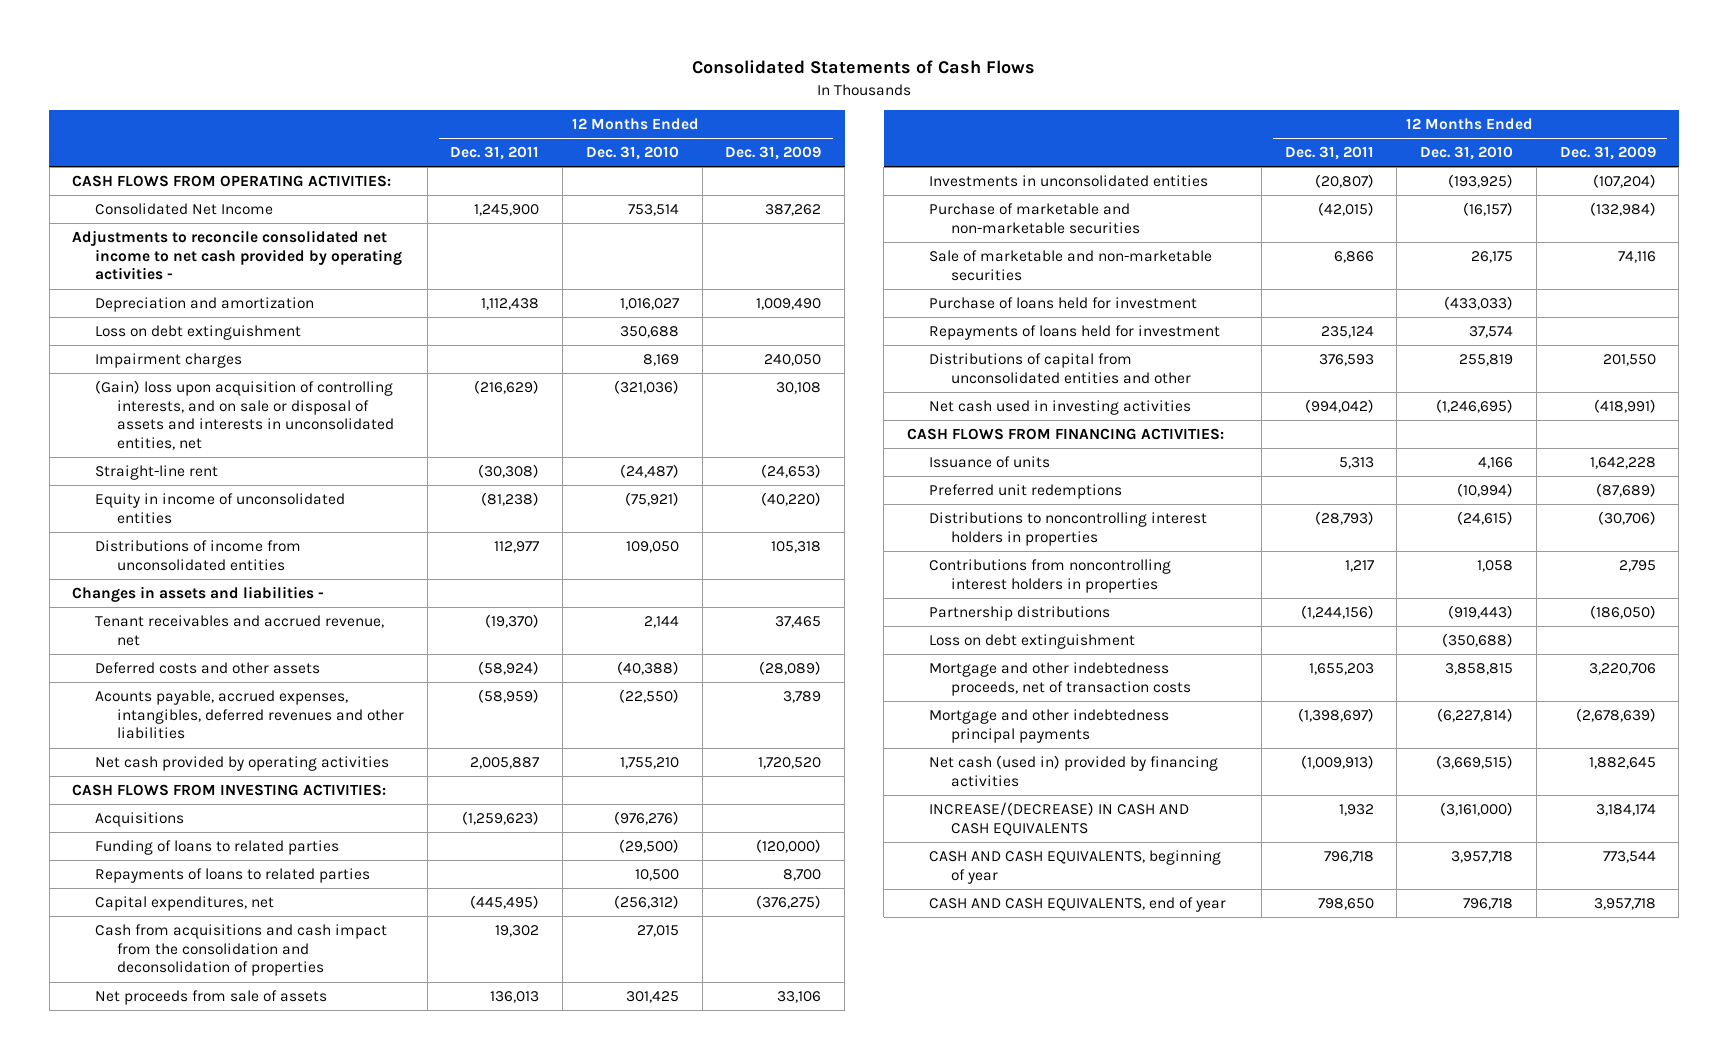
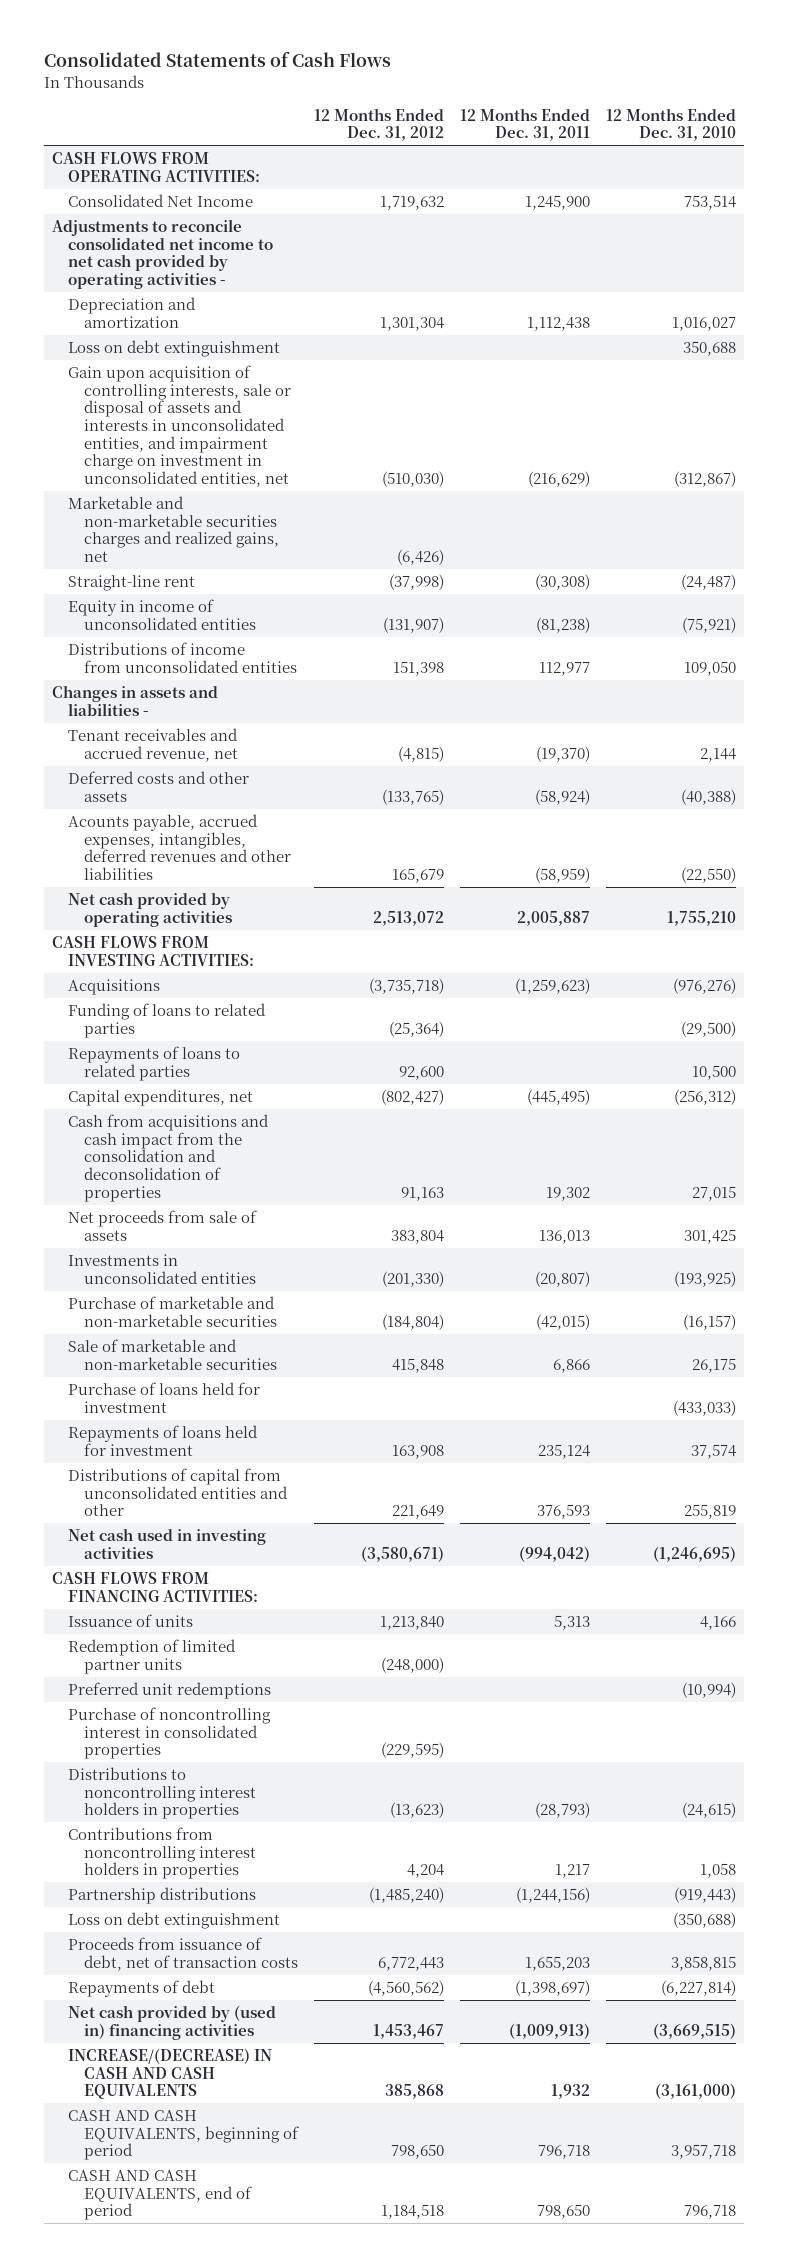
[725,146,822,161] Dec. 31, 2009 -> none
none -> [313,107,444,142] 12 Months Ended Dec. 31, 2012
[94,352,242,368] Impairment charges -> none
[94,379,394,451] (Gain) loss upon acquisition of controlling interests, and on sale or disposal of assets and interests in unconsolidated entities, net -> [67,365,291,487] Gain upon acquisition of controlling interests, sale or disposal of assets and interests in unconsolidated entities, and impairment charge on investment in unconsolidated entities, net
[613,379,679,394] (321,036) -> [674,470,737,487] (312,867)
none -> [67,496,279,562] Marketable and non-marketable securities charges and realized gains, net
none -> [67,1639,236,1674] Redemption of limited partner units
none -> [67,1707,271,1760] Purchase of noncontrolling interest in consolidated properties
[929,661,1192,696] Mortgage and other indebtedness proceeds, net of transaction costs -> [67,1937,298,1971] Proceeds from issuance of debt, net of transaction costs
[929,708,1170,743] Mortgage and other indebtedness principal payments -> [67,1980,215,1998] Repayments of debt
[929,754,1219,787] Net cash (used in) provided by financing activities -> [67,2005,276,2040] Net cash provided by (used in) financing activities
[929,849,1222,884] CASH AND CASH EQUIVALENTS, beginning of year -> [67,2110,299,2161] CASH AND CASH EQUIVALENTS, beginning of period
[929,896,1227,912] CASH AND CASH EQUIVALENTS, end of year -> [67,2170,252,2221] CASH AND CASH EQUIVALENTS, end of period

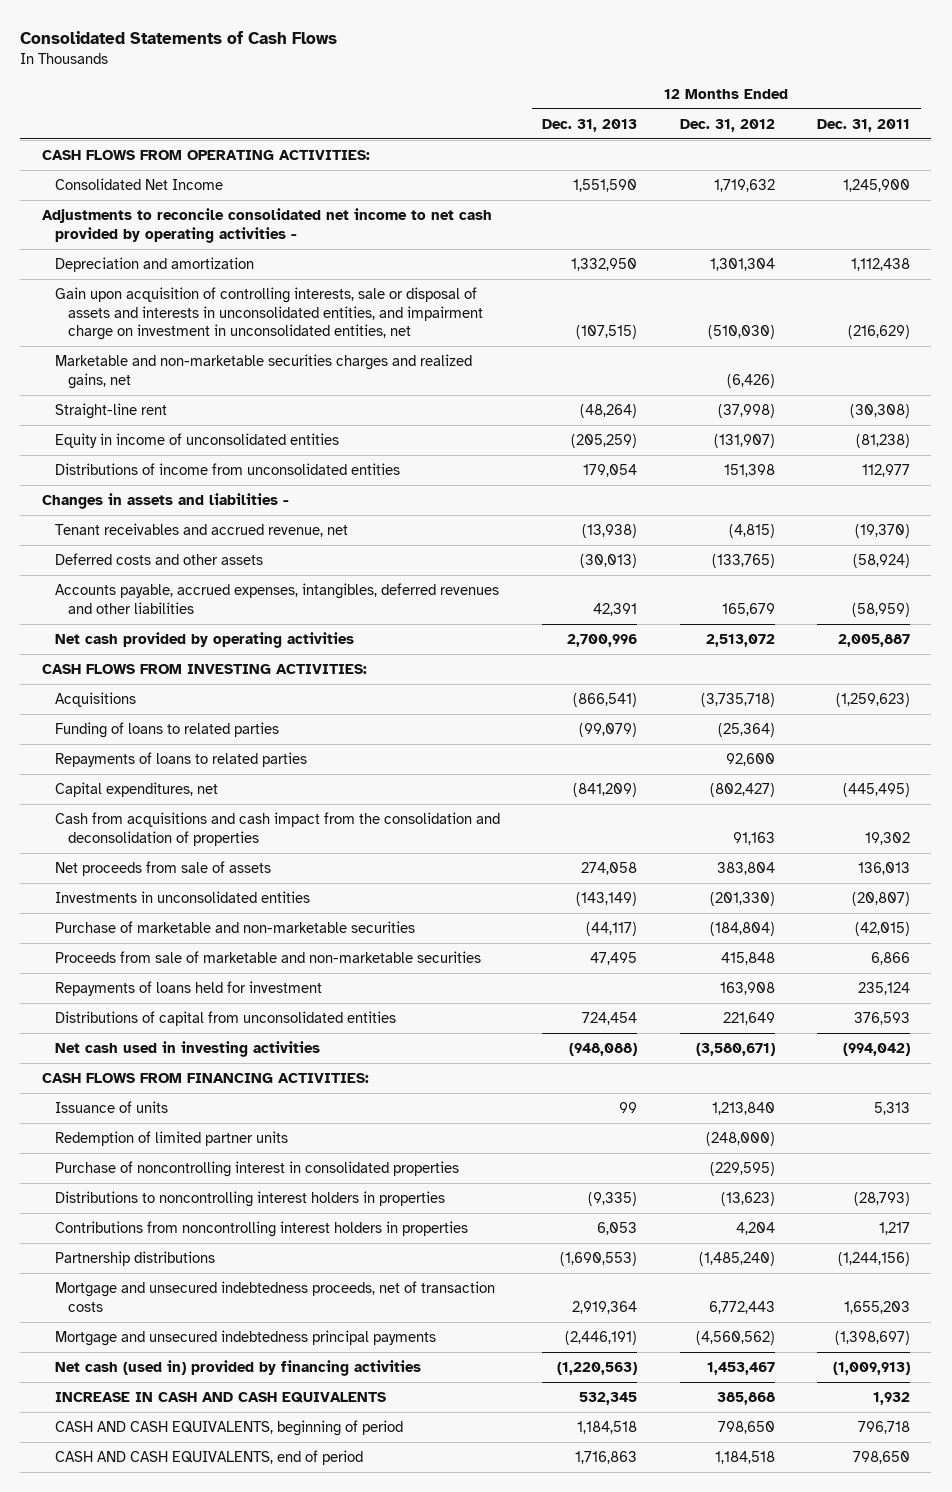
[606,107,737,142] 12 Months Ended Dec. 31, 2010 -> none
none -> [542,118,638,132] Dec. 31, 2013
[67,340,280,358] Loss on debt extinguishment -> none
[67,814,291,880] Acounts payable, accrued expenses, intangibles, deferred revenues and other liabilities -> [54,583,499,614] Accounts payable, accrued expenses, intangibles, deferred revenues and other liabilities
[67,1382,260,1413] Purchase of loans held for investment -> none
[67,1339,277,1370] Sale of marketable and non-marketable securities -> [54,951,481,964] Proceeds from sale of marketable and non-marketable securities
[67,1468,288,1517] Distributions of capital from unconsolidated entities and other -> [54,1011,396,1027] Distributions of capital from unconsolidated entities
[67,1682,271,1700] Preferred unit redemptions -> none
[67,1912,280,1930] Loss on debt extinguishment -> none
[67,1937,298,1971] Proceeds from issuance of debt, net of transaction costs -> [54,1281,495,1312] Mortgage and unsecured indebtedness proceeds, net of transaction costs
[67,1980,215,1998] Repayments of debt -> [54,1330,436,1347] Mortgage and unsecured indebtedness principal payments
[67,2005,276,2040] Net cash provided by (used in) financing activities -> [54,1360,421,1377] Net cash (used in) provided by financing activities
[67,2048,272,2100] INCREASE/(DECREASE) IN CASH AND CASH EQUIVALENTS -> [54,1392,386,1404] INCREASE IN CASH AND CASH EQUIVALENTS

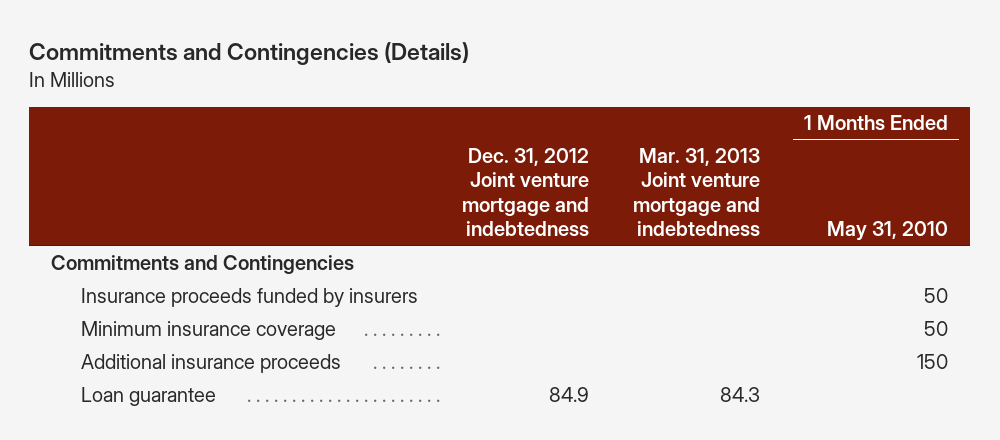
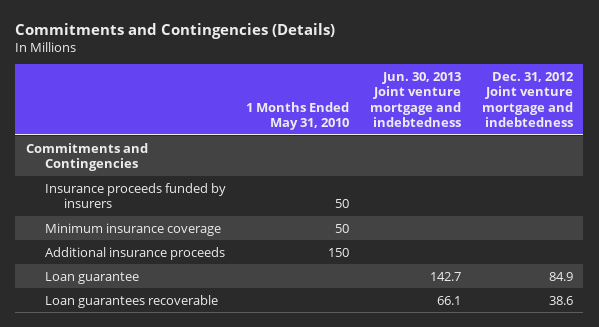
[633,148,761,237] Mar. 31, 2013 Joint venture mortgage and indebtedness -> none
none -> [370,71,462,128] Jun. 30, 2013 Joint venture mortgage and indebtedness
none -> [44,294,218,308] Loan guarantees recoverable

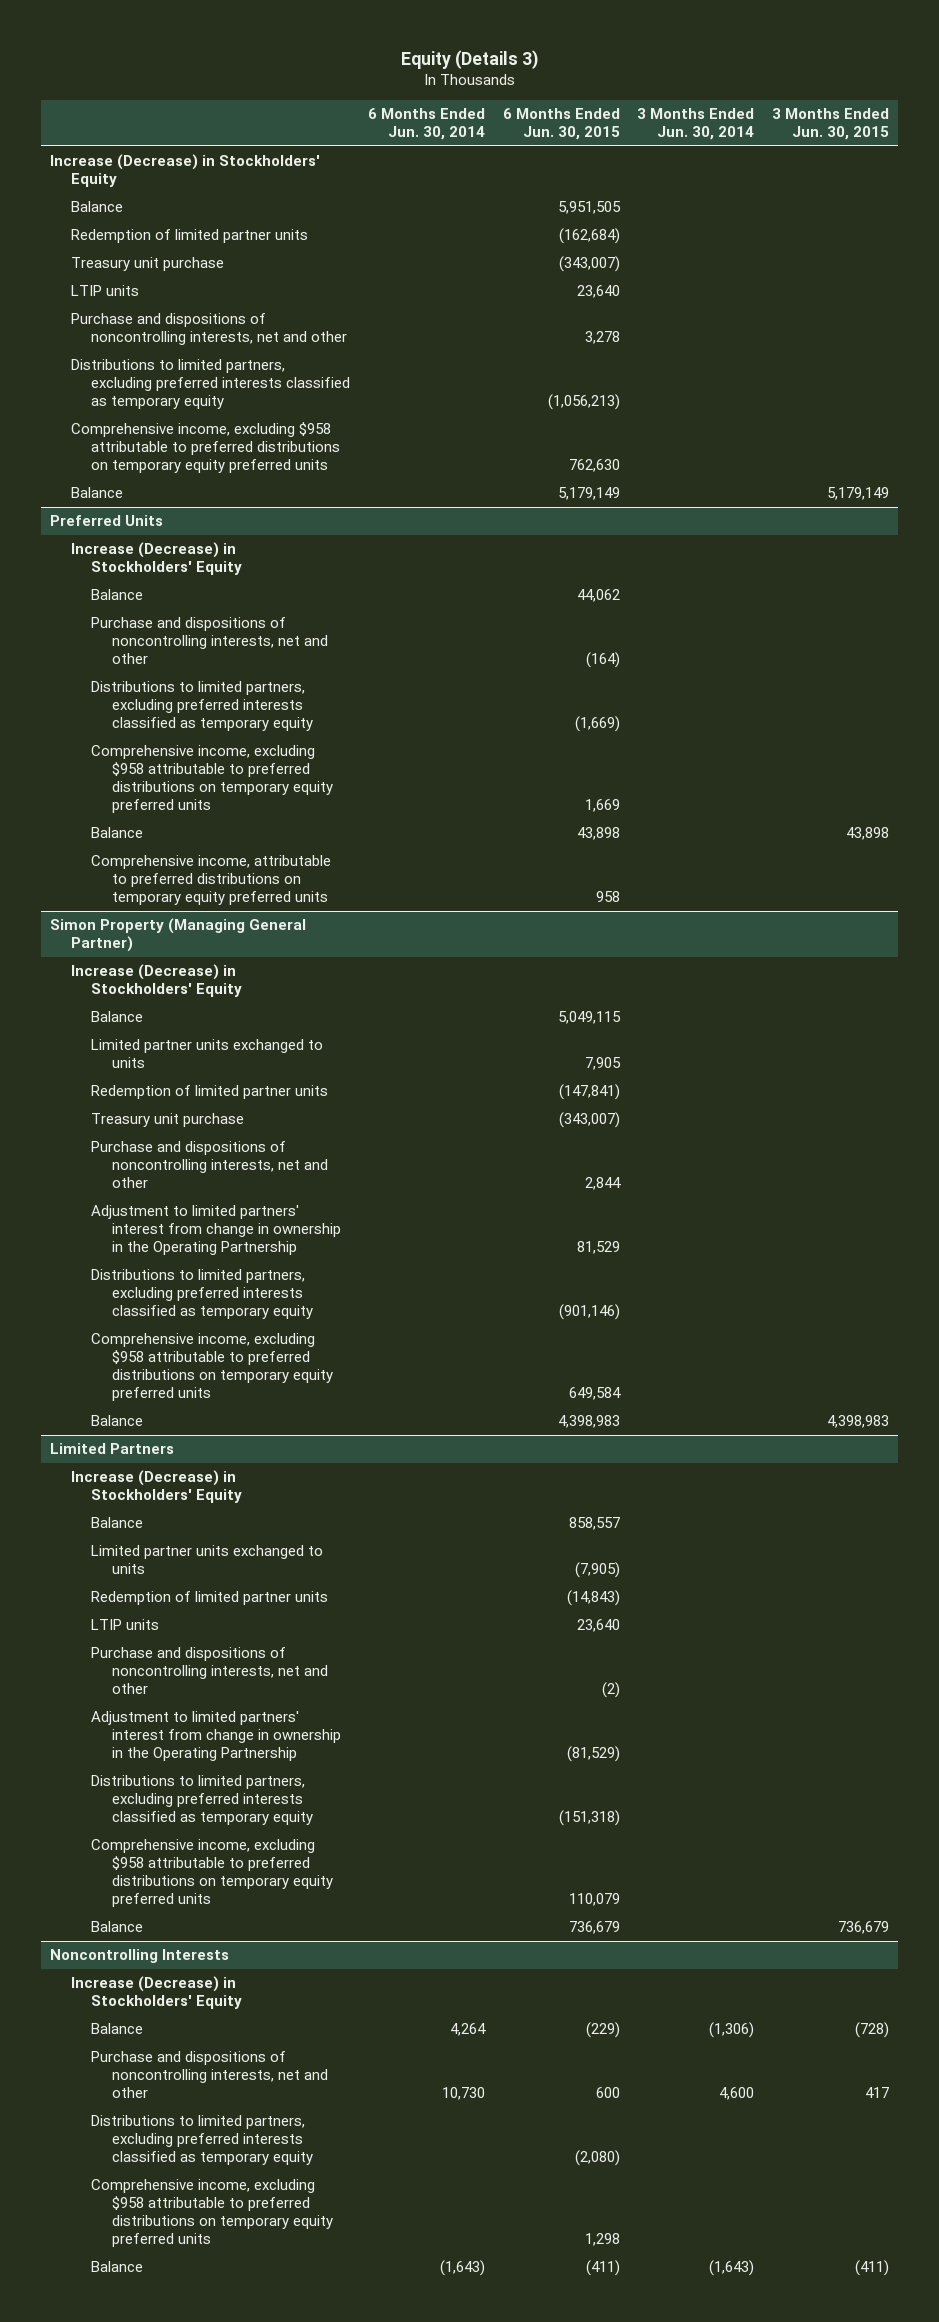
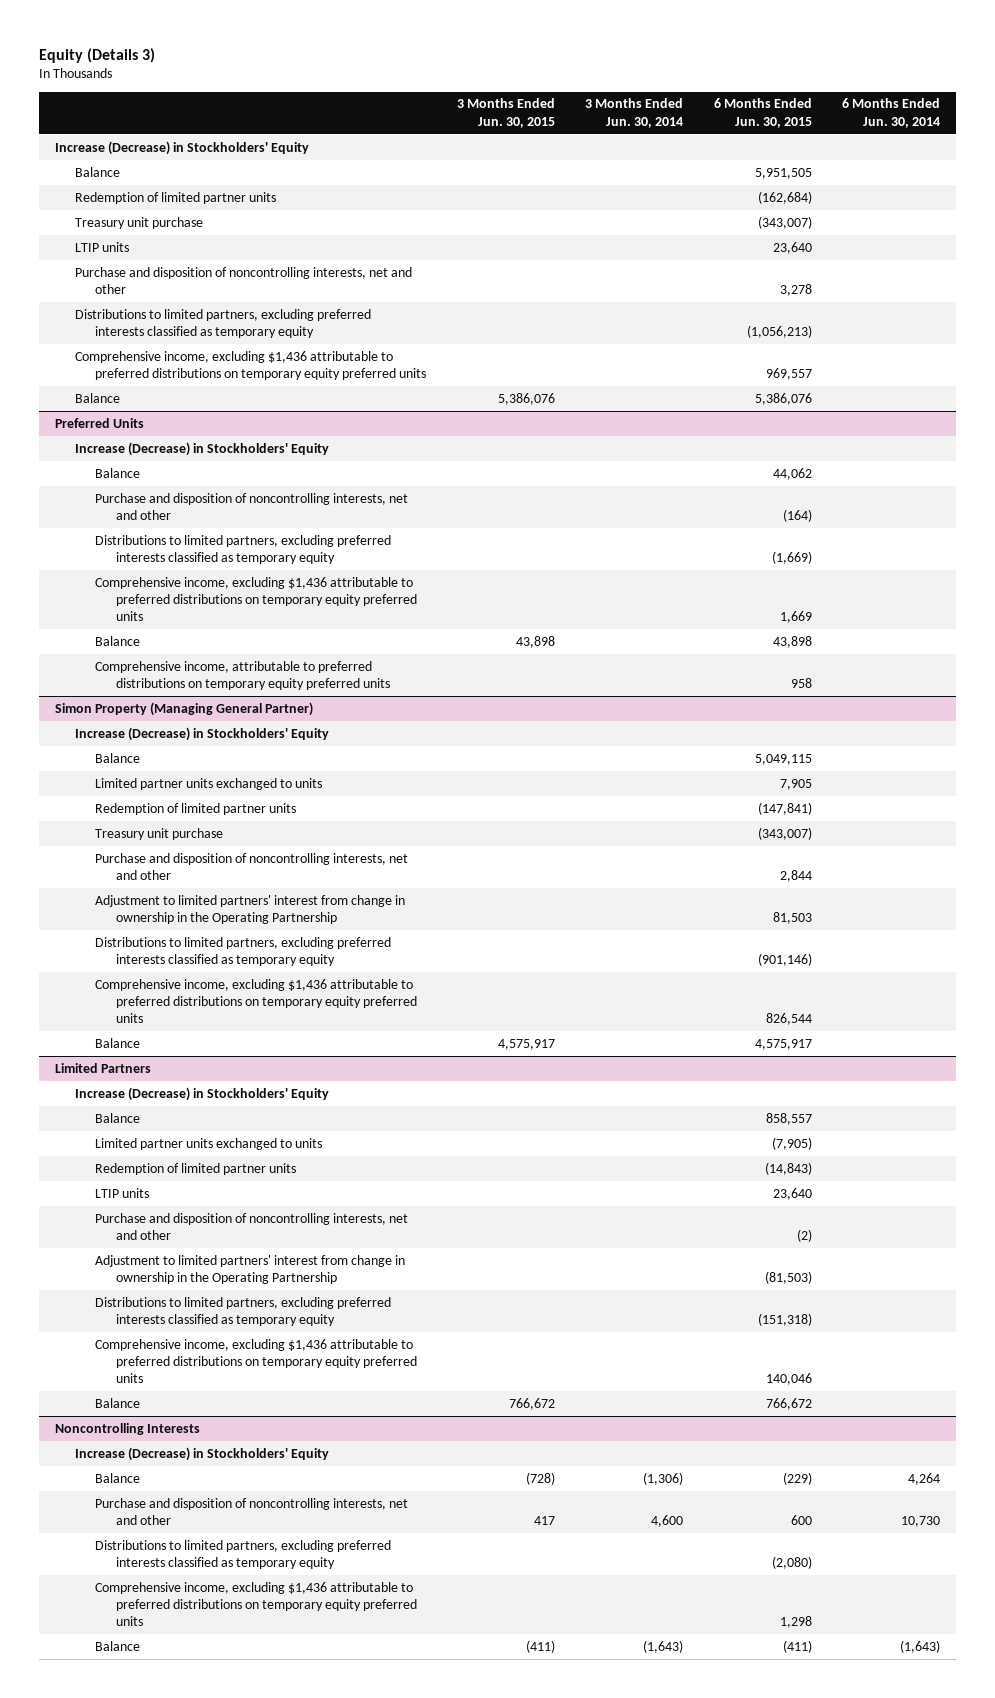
[70,313,348,346] Purchase and dispositions of noncontrolling interests, net and other -> [74,266,412,294] Purchase and disposition of noncontrolling interests, net and other
[70,422,341,474] Comprehensive income, excluding $958 attributable to preferred distributions on temporary equity preferred units -> [74,350,427,380] Comprehensive income, excluding $1,436 attributable to preferred distributions on temporary equity preferred units
[568,459,620,473] 762,630 -> [765,367,812,380] 969,557
[557,487,620,501] 5,179,149 -> [754,392,812,405] 5,386,076
[827,487,890,501] 5,179,149 -> [497,392,555,405] 5,386,076
[91,617,329,665] Purchase and dispositions of noncontrolling interests, net and other -> [95,492,409,520] Purchase and disposition of noncontrolling interests, net and other
[91,745,334,814] Comprehensive income, excluding $958 attributable to preferred distributions on temporary equity preferred units -> [95,576,417,622] Comprehensive income, excluding $1,436 attributable to preferred distributions on temporary equity preferred units
[91,1141,329,1189] Purchase and dispositions of noncontrolling interests, net and other -> [95,852,409,880] Purchase and disposition of noncontrolling interests, net and other
[576,1241,620,1255] 81,529 -> [772,911,812,924] 81,503
[91,1333,334,1402] Comprehensive income, excluding $958 attributable to preferred distributions on temporary equity preferred units -> [95,978,417,1024] Comprehensive income, excluding $1,436 attributable to preferred distributions on temporary equity preferred units
[568,1387,621,1401] 649,584 -> [765,1013,812,1026] 826,544
[557,1415,620,1429] 4,398,983 -> [754,1038,812,1050] 4,575,917
[827,1415,890,1429] 4,398,983 -> [497,1038,555,1050] 4,575,917
[91,1647,329,1695] Purchase and dispositions of noncontrolling interests, net and other -> [95,1212,409,1240] Purchase and disposition of noncontrolling interests, net and other
[566,1746,620,1763] (81,529) -> [764,1270,812,1284] (81,503)
[91,1839,334,1908] Comprehensive income, excluding $958 attributable to preferred distributions on temporary equity preferred units -> [95,1338,417,1384] Comprehensive income, excluding $1,436 attributable to preferred distributions on temporary equity preferred units
[568,1893,620,1907] 110,079 -> [765,1373,812,1386] 140,046
[568,1921,620,1935] 736,679 -> [765,1397,812,1410] 766,672
[838,1921,890,1935] 736,679 -> [508,1397,555,1410] 766,672
[91,2051,329,2099] Purchase and dispositions of noncontrolling interests, net and other -> [95,1497,409,1525] Purchase and disposition of noncontrolling interests, net and other
[91,2179,334,2248] Comprehensive income, excluding $958 attributable to preferred distributions on temporary equity preferred units -> [95,1581,417,1627] Comprehensive income, excluding $1,436 attributable to preferred distributions on temporary equity preferred units

